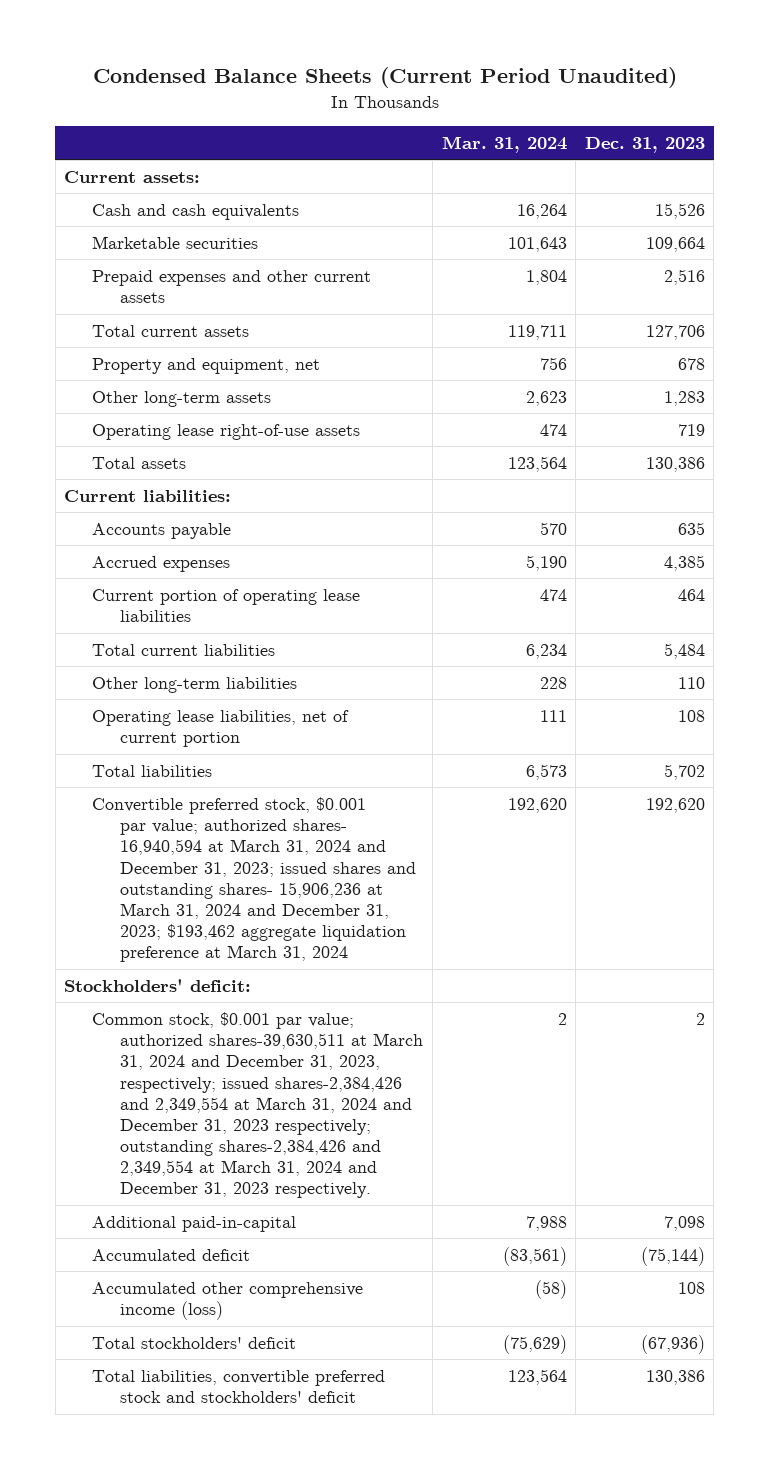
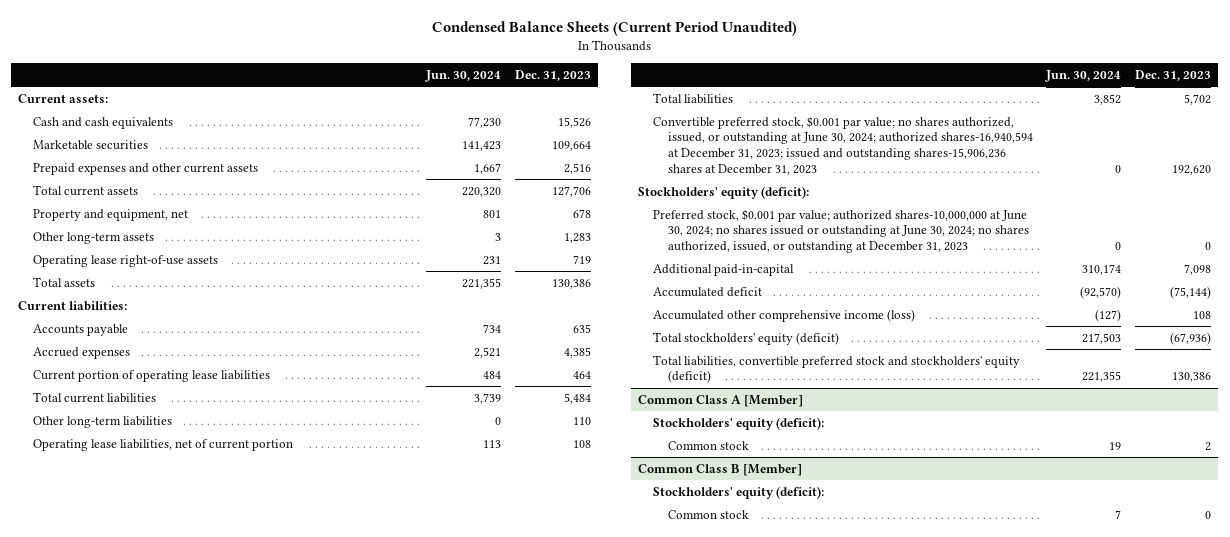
[441,135,567,153] Mar. 31, 2024 -> none
none -> [425,69,502,82] Jun. 30, 2024
[92,1011,424,1199] Common stock, $0.001 par value; authorized shares-39,630,511 at March 31, 2024 and December 31, 2023, respectively; issued shares-2,384,426 and 2,349,554 at March 31, 2024 and December 31, 2023 respectively; outstanding shares-2,384,426 and 2,349,554 at March 31, 2024 and December 31, 2023 respectively. -> none
[92,796,417,963] Convertible preferred stock, $0.001 par value; authorized shares- 16,940,594 at March 31, 2024 and December 31, 2023; issued shares and outstanding shares- 15,906,236 at March 31, 2024 and December 31, 2023; $193,462 aggregate liquidation preference at March 31, 2024 -> [652,115,1033,175] Convertible preferred stock, $0.001 par value; no shares authorized, issued, or outstanding at June 30, 2024; authorized shares-16,940,594 at December 31, 2023; issued and outstanding shares-15,906,236 shares at December 31, 2023
[64,978,252,992] Stockholders' deficit: -> [638,185,810,199] Stockholders' equity (deficit):
none -> [652,208,1029,253] Preferred stock, $0.001 par value; authorized shares-10,000,000 at June 30, 2024; no shares issued or outstanding at June 30, 2024; no shares authorized, issued, or outstanding at December 31, 2023
[92,1336,297,1349] Total stockholders' deficit -> [652,331,839,345] Total stockholders' equity (deficit)
[92,1369,386,1404] Total liabilities, convertible preferred stock and stockholders' deficit -> [652,354,1020,384] Total liabilities, convertible preferred stock and stockholders' equity (deficit)
none -> [638,394,804,407] Common Class A [Member]
none -> [652,416,824,430] Stockholders' equity (deficit):
none -> [667,440,749,450] Common stock
none -> [638,463,803,476] Common Class B [Member]
none -> [652,485,824,499] Stockholders' equity (deficit):
none -> [667,509,749,519] Common stock

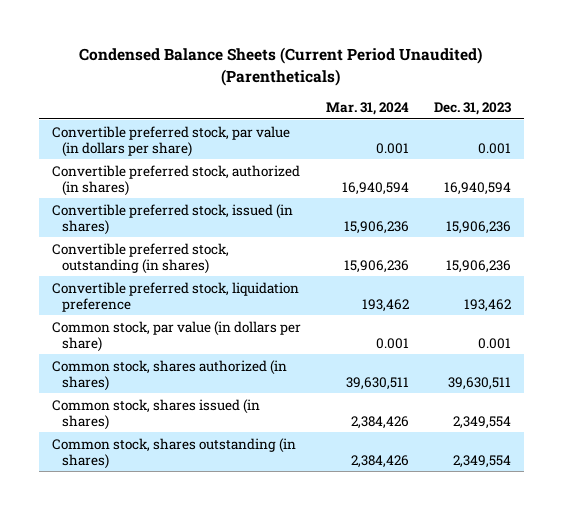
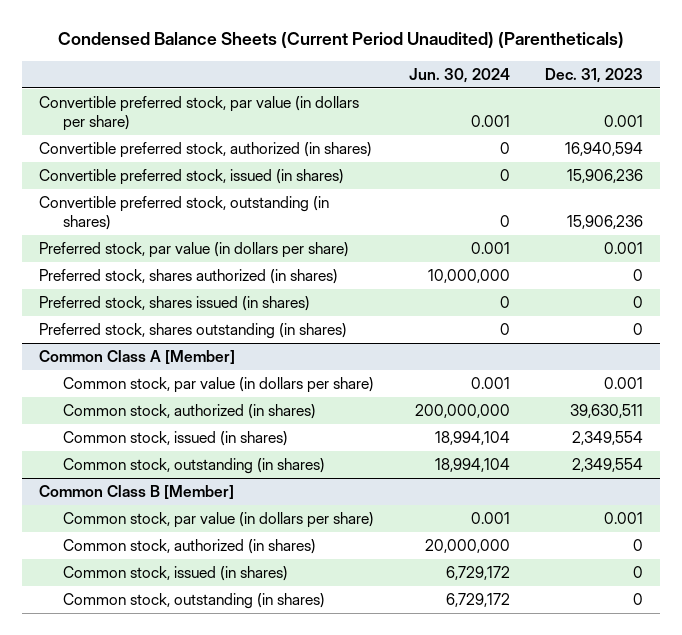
[325,101,409,115] Mar. 31, 2024 -> none
none -> [408,67,510,83] Jun. 30, 2024
[51,281,299,312] Convertible preferred stock, liquidation preference -> none
none -> [38,242,349,259] Preferred stock, par value (in dollars per share)
none -> [38,269,338,285] Preferred stock, shares authorized (in shares)
none -> [38,296,310,312] Preferred stock, shares issued (in shares)
none -> [38,323,347,340] Preferred stock, shares outstanding (in shares)
none -> [38,350,235,365] Common Class A [Member]
[51,359,287,391] Common stock, shares authorized (in shares) -> [62,404,316,420] Common stock, authorized (in shares)
[51,398,260,430] Common stock, shares issued (in shares) -> [62,431,288,447] Common stock, issued (in shares)
[51,437,296,469] Common stock, shares outstanding (in shares) -> [62,458,325,475] Common stock, outstanding (in shares)
none -> [38,485,234,500] Common Class B [Member]
none -> [62,512,374,529] Common stock, par value (in dollars per share)
none -> [62,539,316,555] Common stock, authorized (in shares)
none -> [62,566,288,582] Common stock, issued (in shares)
none -> [62,593,325,610] Common stock, outstanding (in shares)

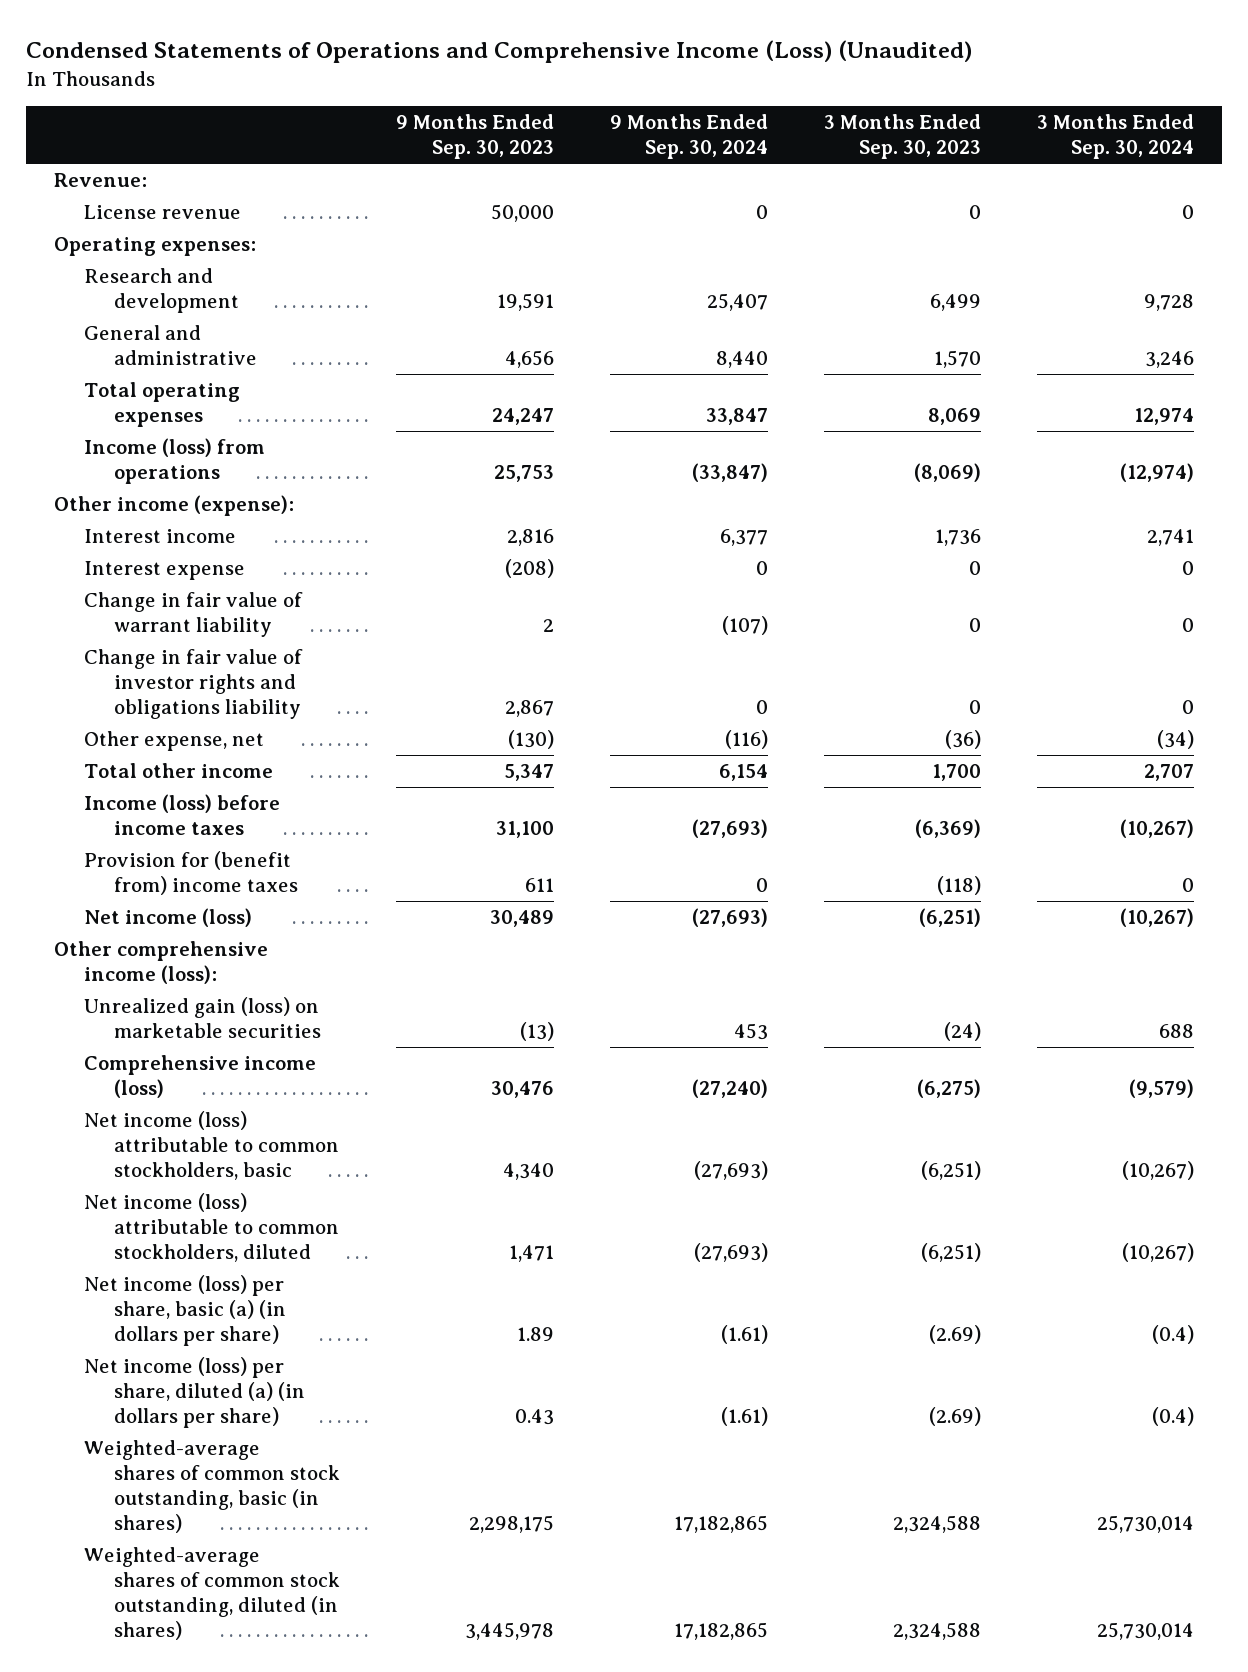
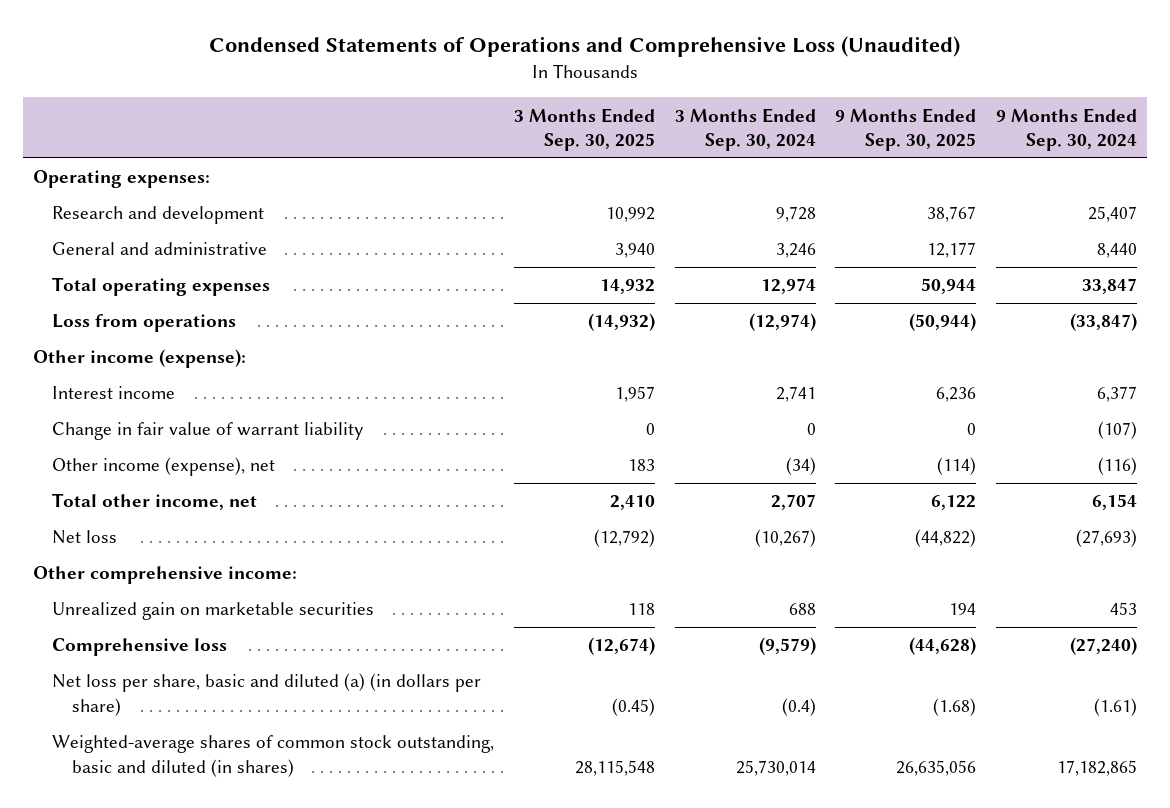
[26,40,973,64] Condensed Statements of Operations and Comprehensive Income (Loss) (Unaudited) -> [208,36,960,58] Condensed Statements of Operations and Comprehensive Loss (Unaudited)
[395,114,554,160] 9 Months Ended Sep. 30, 2023 -> none
[823,114,981,160] 3 Months Ended Sep. 30, 2023 -> none
none -> [514,107,656,151] 3 Months Ended Sep. 30, 2025
none -> [835,107,977,151] 9 Months Ended Sep. 30, 2025
[54,172,148,187] Revenue: -> none
[84,204,242,219] License revenue -> none
[84,437,266,484] Income (loss) from operations -> [52,314,237,333] Loss from operations
[84,560,246,580] Interest expense -> none
[84,648,304,720] Change in fair value of investor rights and obligations liability -> none
[84,793,281,835] Income (loss) before income taxes -> none
[84,850,298,895] Provision for (benefit from) income taxes -> none
[84,1110,339,1181] Net income (loss) attributable to common stockholders, basic -> none
[84,1192,339,1263] Net income (loss) attributable to common stockholders, diluted -> none
[84,1356,305,1429] Net income (loss) per share, diluted (a) (in dollars per share) -> none
[84,1546,340,1641] Weighted-average shares of common stock outstanding, diluted (in shares) -> none
[84,730,265,751] Other expense, net -> [52,457,276,477] Other income (expense), net
[84,762,274,778] Total other income -> [52,493,258,511] Total other income, net
[84,907,253,927] Net income (loss) -> [52,530,118,545] Net loss
[54,940,269,984] Other comprehensive income (loss): -> [32,566,297,585] Other comprehensive income:
[84,996,321,1038] Unrealized gain (loss) on marketable securities -> [52,602,375,621] Unrealized gain on marketable securities
[84,1054,317,1098] Comprehensive income (loss) -> [52,638,228,657] Comprehensive loss
[84,1274,286,1347] Net income (loss) per share, basic (a) (in dollars per share) -> [52,673,482,716] Net loss per share, basic and diluted (a) (in dollars per share)
[84,1439,340,1534] Weighted-average shares of common stock outstanding, basic (in shares) -> [52,735,495,777] Weighted-average shares of common stock outstanding, basic and diluted (in shares)

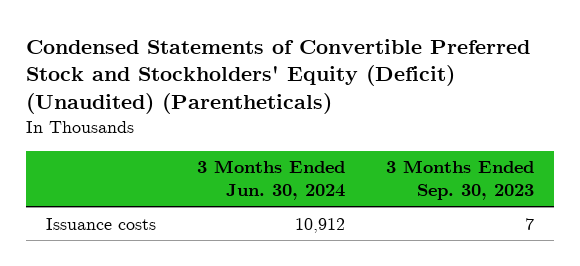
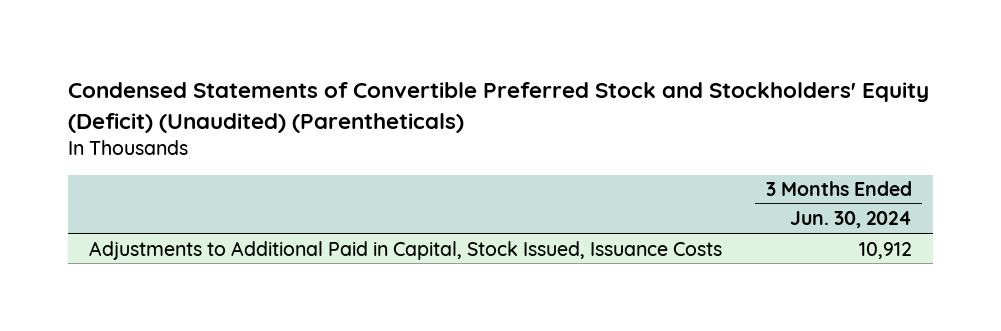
[385,160,534,200] 3 Months Ended Sep. 30, 2023 -> none
[46,217,157,230] Issuance costs -> [89,240,723,260] Adjustments to Additional Paid in Capital, Stock Issued, Issuance Costs

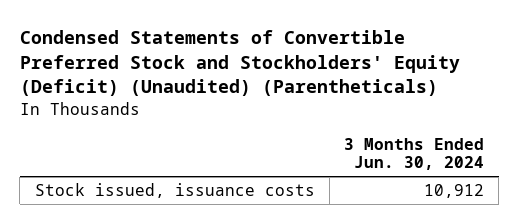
[89,240,723,260] Adjustments to Additional Paid in Capital, Stock Issued, Issuance Costs -> [34,183,315,199] Stock issued, issuance costs

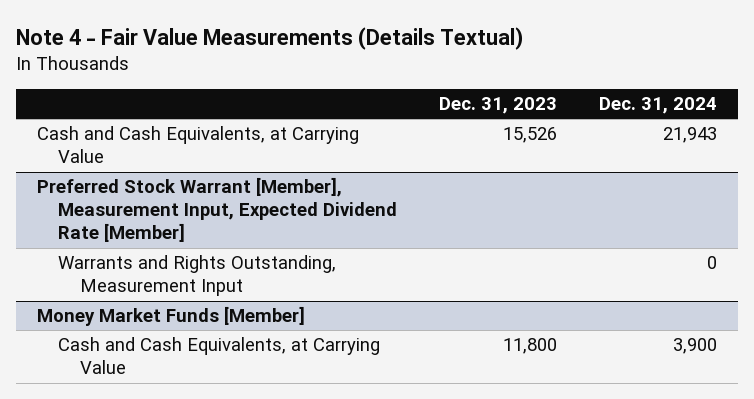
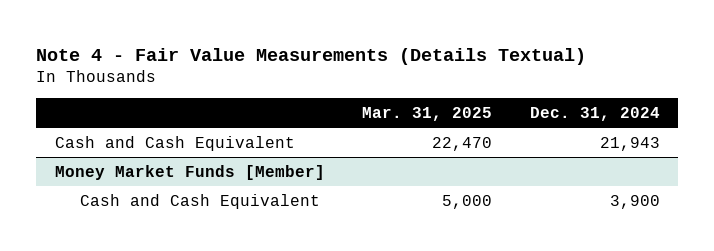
[439,97,558,115] Dec. 31, 2023 -> none
none -> [362,107,493,122] Mar. 31, 2025
[36,177,398,243] Preferred Stock Warrant [Member], Measurement Input, Expected Dividend Rate [Member] -> none
[58,255,337,297] Warrants and Rights Outstanding, Measurement Input -> none
[36,126,359,164] Cash and Cash Equivalents, at Carrying Value -> [54,135,295,151] Cash and Cash Equivalent
[58,337,381,375] Cash and Cash Equivalents, at Carrying Value -> [79,193,320,209] Cash and Cash Equivalent

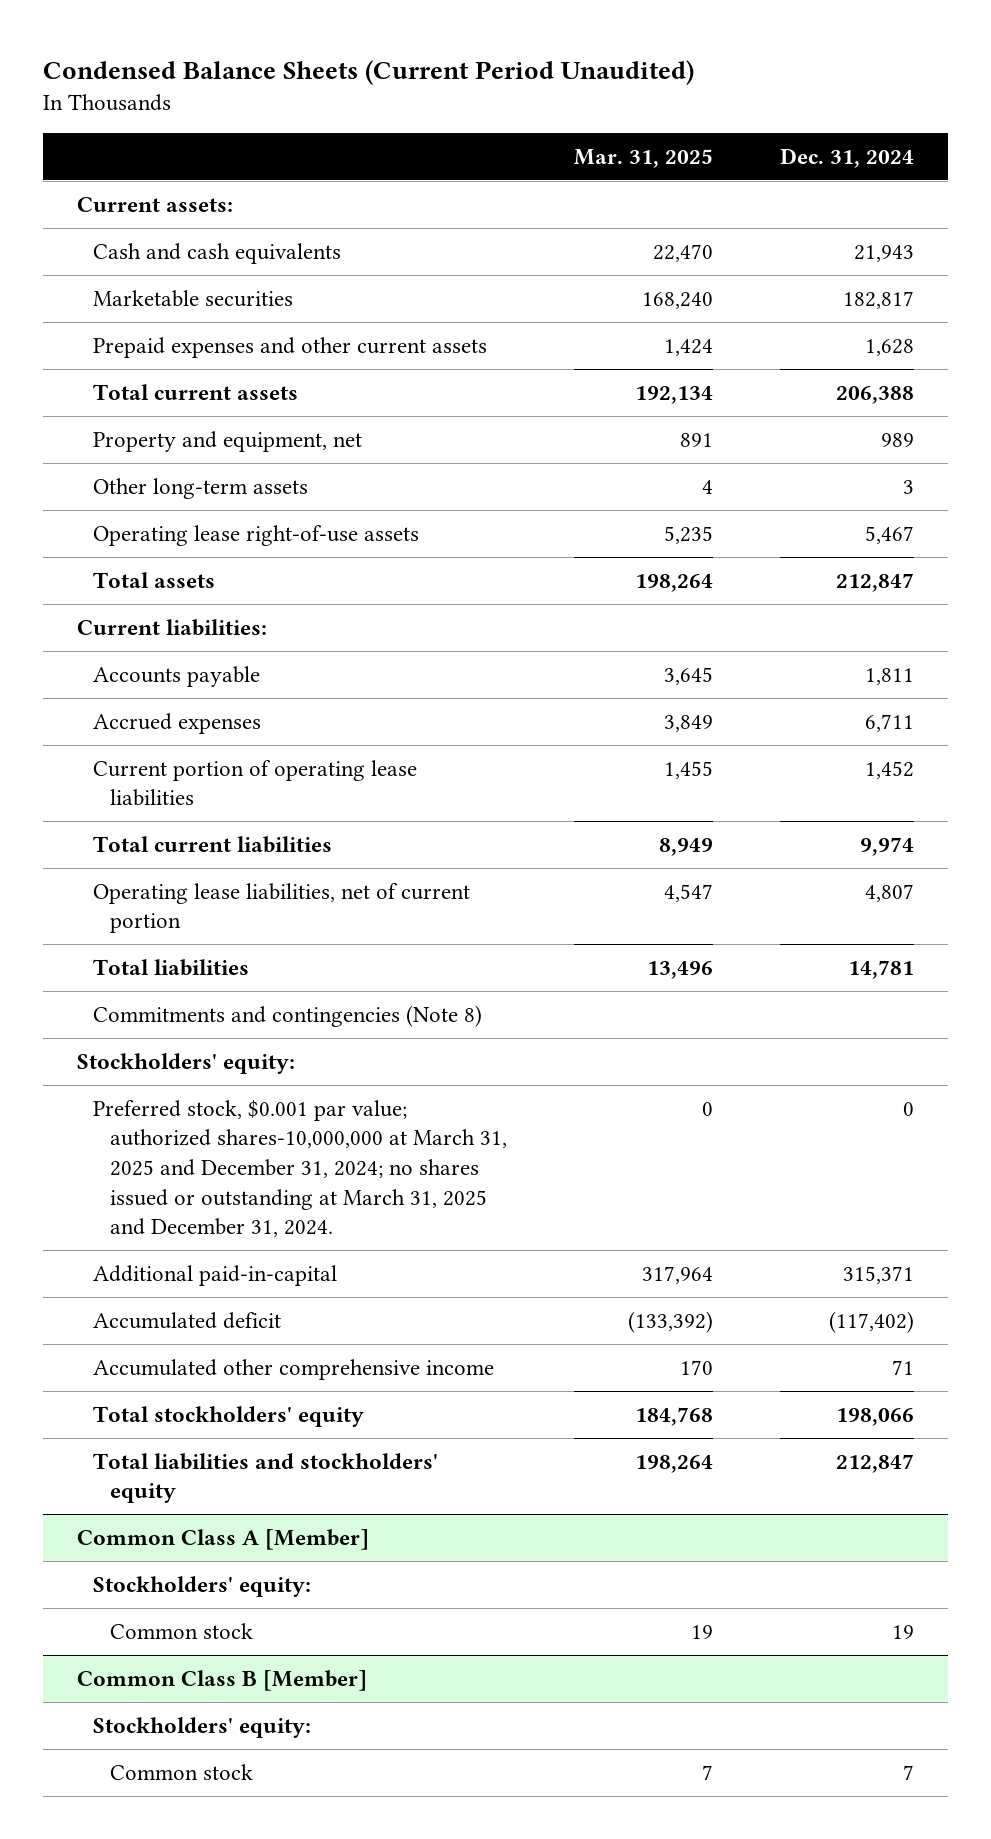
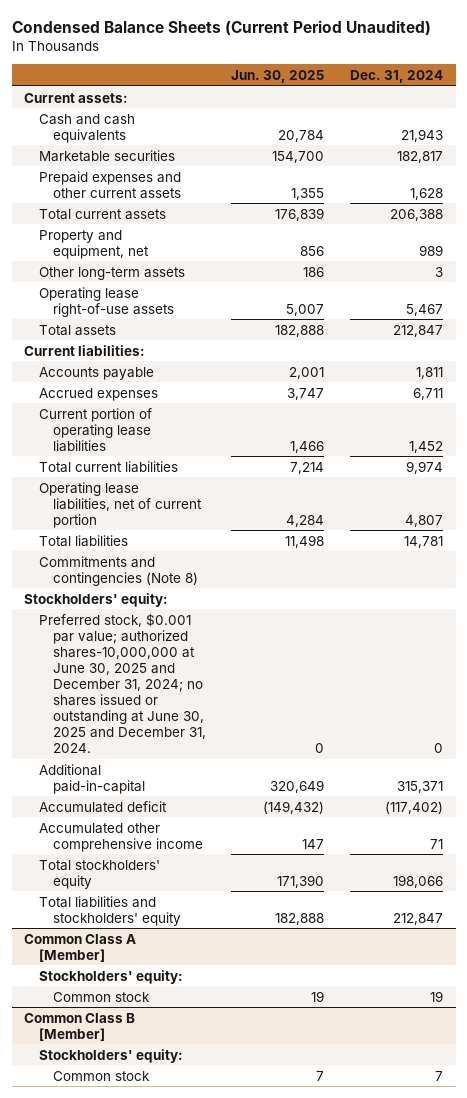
[574,148,714,168] Mar. 31, 2025 -> none
none -> [231,69,325,83] Jun. 30, 2025
[93,1099,508,1238] Preferred stock, $0.001 par value; authorized shares-10,000,000 at March 31, 2025 and December 31, 2024; no shares issued or outstanding at March 31, 2025 and December 31, 2024. -> [38,612,207,753] Preferred stock, $0.001 par value; authorized shares-10,000,000 at June 30, 2025 and December 31, 2024; no shares issued or outstanding at June 30, 2025 and December 31, 2024.

